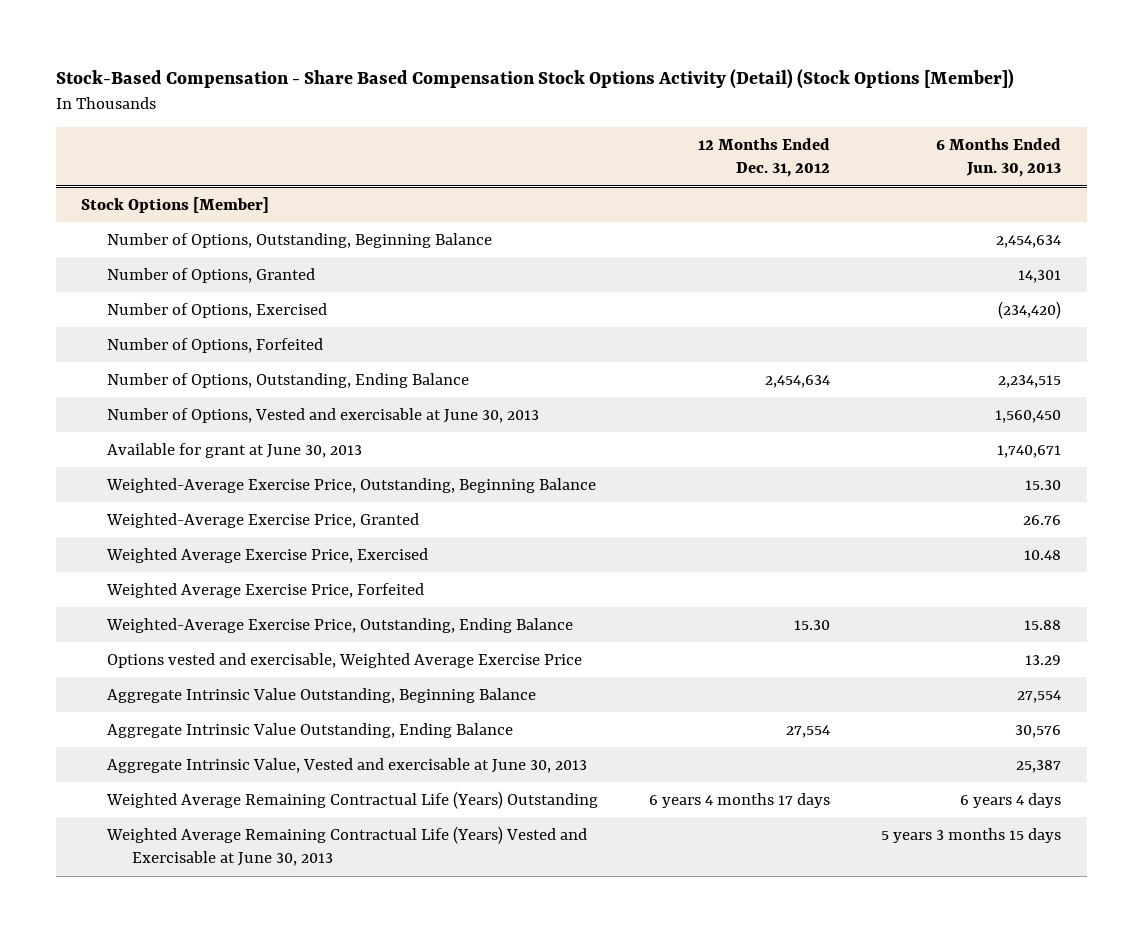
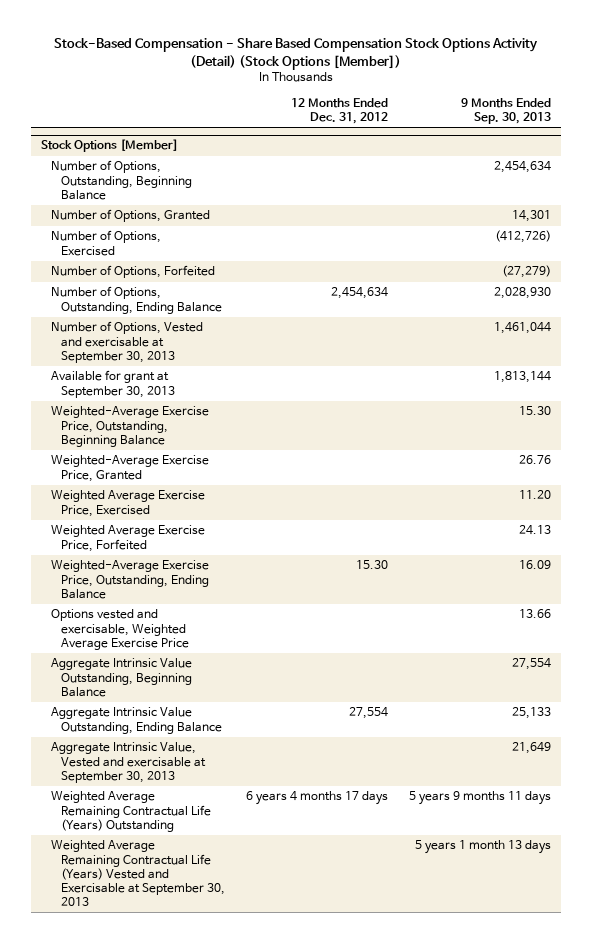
[936,137,1062,178] 6 Months Ended Jun. 30, 2013 -> none
none -> [460,97,551,125] 9 Months Ended Sep. 30, 2013
[106,407,539,423] Number of Options, Vested and exercisable at June 30, 2013 -> [51,321,204,363] Number of Options, Vested and exercisable at September 30, 2013
[106,442,362,458] Available for grant at June 30, 2013 -> [51,370,175,398] Available for grant at September 30, 2013
[106,757,587,773] Aggregate Intrinsic Value, Vested and exercisable at June 30, 2013 -> [51,742,206,783] Aggregate Intrinsic Value, Vested and exercisable at September 30, 2013
[105,825,587,867] Weighted Average Remaining Contractual Life (Years) Vested and Exercisable at June 30, 2013 -> [51,840,225,906] Weighted Average Remaining Contractual Life (Years) Vested and Exercisable at September 30, 2013

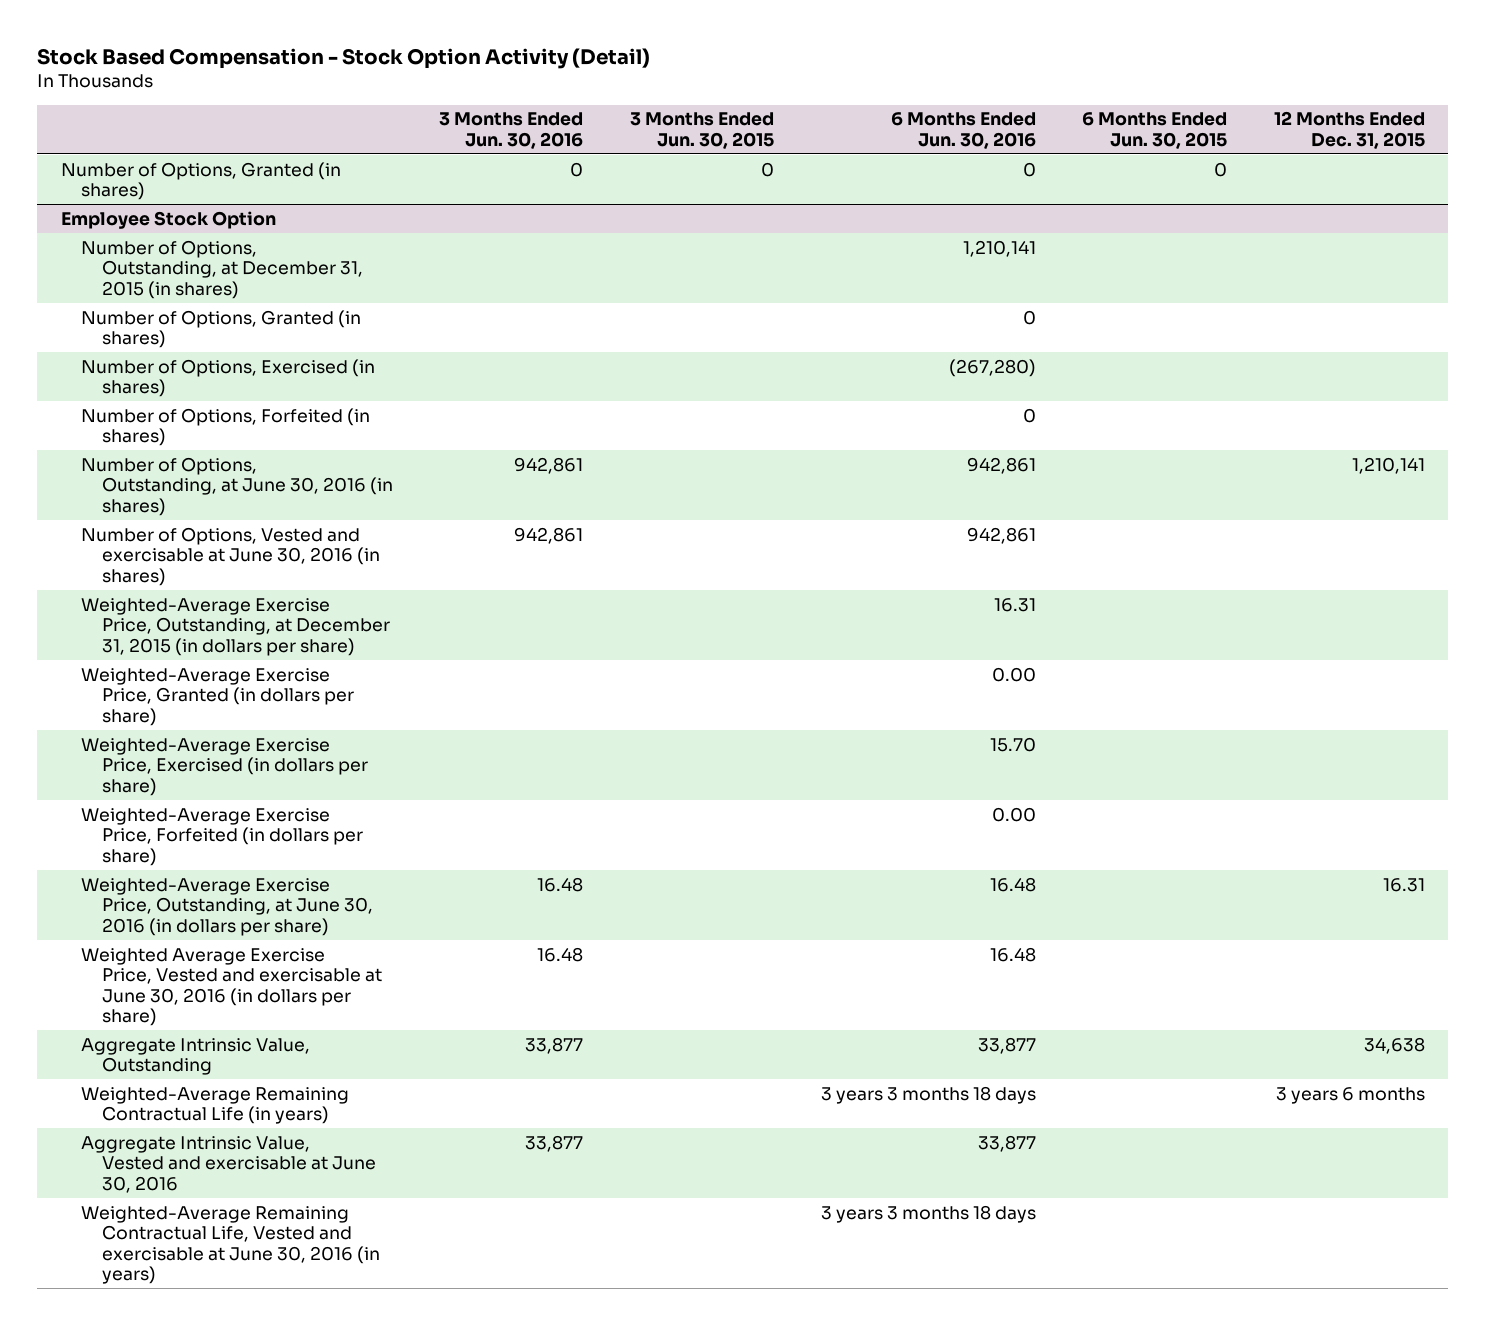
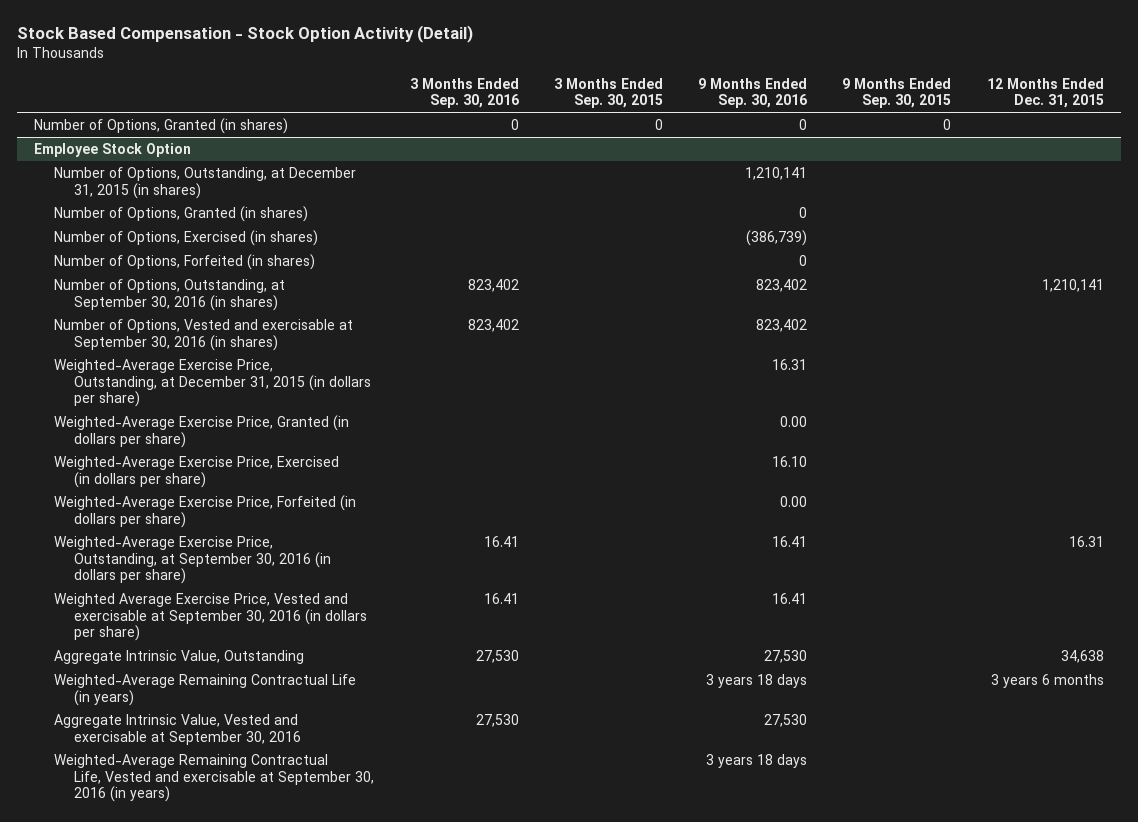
[439,112,584,149] 3 Months Ended Jun. 30, 2016 -> none
[630,112,775,149] 3 Months Ended Jun. 30, 2015 -> none
[890,112,1036,149] 6 Months Ended Jun. 30, 2016 -> none
[1082,112,1228,149] 6 Months Ended Jun. 30, 2015 -> none
none -> [409,77,519,109] 3 Months Ended Sep. 30, 2016
none -> [553,77,663,109] 3 Months Ended Sep. 30, 2015
none -> [698,77,808,109] 9 Months Ended Sep. 30, 2016
none -> [842,77,952,109] 9 Months Ended Sep. 30, 2015
[81,456,393,516] Number of Options, Outstanding, at June 30, 2016 (in shares) -> [54,278,286,311] Number of Options, Outstanding, at September 30, 2016 (in shares)
[81,526,380,586] Number of Options, Vested and exercisable at June 30, 2016 (in shares) -> [54,318,354,351] Number of Options, Vested and exercisable at September 30, 2016 (in shares)
[81,877,373,936] Weighted-Average Exercise Price, Outstanding, at June 30, 2016 (in dollars per share) -> [54,535,332,585] Weighted-Average Exercise Price, Outstanding, at September 30, 2016 (in dollars per share)
[81,947,382,1027] Weighted Average Exercise Price, Vested and exercisable at June 30, 2016 (in dollars per share) -> [54,592,368,642] Weighted Average Exercise Price, Vested and exercisable at September 30, 2016 (in dollars per share)
[81,1135,376,1193] Aggregate Intrinsic Value, Vested and exercisable at June 30, 2016 -> [54,713,302,745] Aggregate Intrinsic Value, Vested and exercisable at September 30, 2016
[81,1205,380,1285] Weighted-Average Remaining Contractual Life, Vested and exercisable at June 30, 2016 (in years) -> [54,753,375,803] Weighted-Average Remaining Contractual Life, Vested and exercisable at September 30, 2016 (in years)

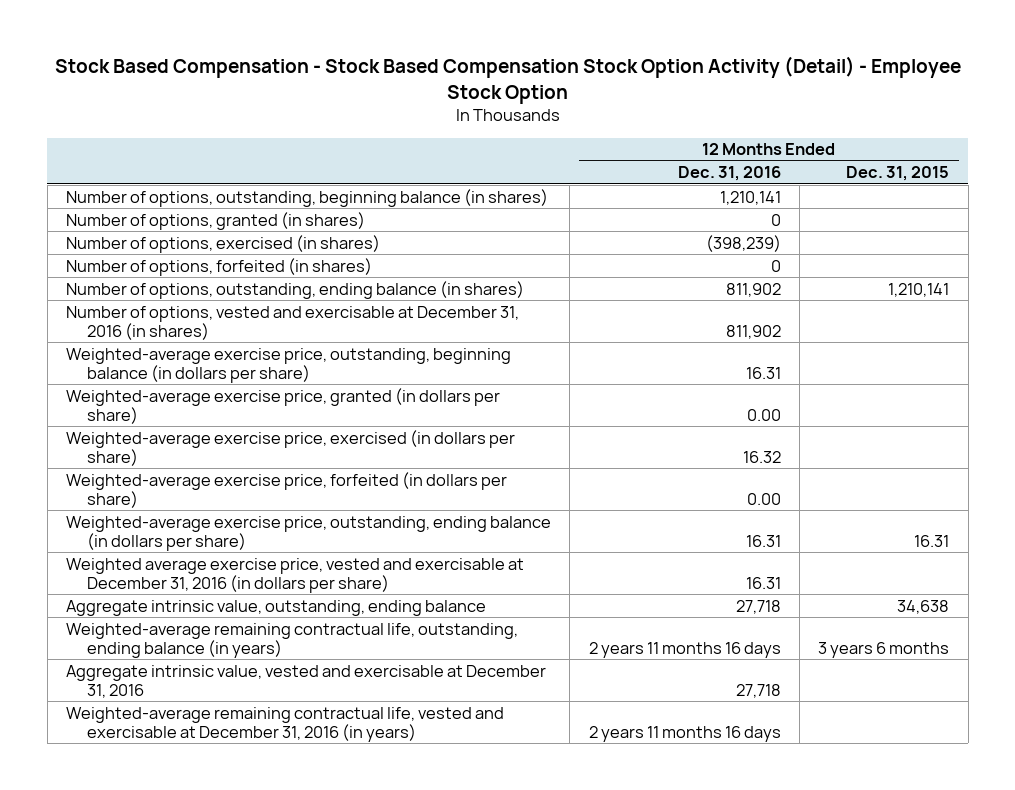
[16,24,473,43] Stock Based Compensation - Stock Option Activity (Detail) -> [54,55,961,104] Stock Based Compensation - Stock Based Compensation Stock Option Activity (Detail) - Employee Stock Option
[409,77,519,109] 3 Months Ended Sep. 30, 2016 -> none
[553,77,663,109] 3 Months Ended Sep. 30, 2015 -> none
[698,77,808,109] 9 Months Ended Sep. 30, 2016 -> none
[842,77,952,109] 9 Months Ended Sep. 30, 2015 -> none
none -> [677,166,781,182] Dec. 31, 2016
[34,142,192,157] Employee Stock Option -> none
[54,166,357,199] Number of Options, Outstanding, at December 31, 2015 (in shares) -> none
[54,205,309,222] Number of Options, Granted (in shares) -> none
[54,229,319,246] Number of Options, Exercised (in shares) -> none
[54,253,316,270] Number of Options, Forfeited (in shares) -> none
[54,278,286,311] Number of Options, Outstanding, at September 30, 2016 (in shares) -> none
[54,318,354,351] Number of Options, Vested and exercisable at September 30, 2016 (in shares) -> none
[54,358,372,408] Weighted-Average Exercise Price, Outstanding, at December 31, 2015 (in dollars per share) -> none
[54,414,350,448] Weighted-Average Exercise Price, Granted (in dollars per share) -> none
[54,455,340,488] Weighted-Average Exercise Price, Exercised (in dollars per share) -> none
[54,494,357,528] Weighted-Average Exercise Price, Forfeited (in dollars per share) -> none
[54,535,332,585] Weighted-Average Exercise Price, Outstanding, at September 30, 2016 (in dollars per share) -> none
[54,592,368,642] Weighted Average Exercise Price, Vested and exercisable at September 30, 2016 (in dollars per share) -> none
[54,649,305,664] Aggregate Intrinsic Value, Outstanding -> none
[54,673,357,706] Weighted-Average Remaining Contractual Life (in years) -> none
[54,713,302,745] Aggregate Intrinsic Value, Vested and exercisable at September 30, 2016 -> none
[54,753,375,803] Weighted-Average Remaining Contractual Life, Vested and exercisable at September 30, 2016 (in years) -> none
none -> [66,188,549,207] Number of options, outstanding, beginning balance (in shares)
[34,117,289,134] Number of Options, Granted (in shares) -> [66,211,366,230] Number of options, granted (in shares)
none -> [66,234,381,253] Number of options, exercised (in shares)
none -> [66,257,373,276] Number of options, forfeited (in shares)
none -> [66,280,525,299] Number of options, outstanding, ending balance (in shares)
none -> [66,305,520,340] Number of options, vested and exercisable at December 31, 2016 (in shares)
none -> [66,347,512,383] Weighted-average exercise price, outstanding, beginning balance (in dollars per share)
none -> [66,387,501,424] Weighted-average exercise price, granted (in dollars per share)
none -> [66,429,516,466] Weighted-average exercise price, exercised (in dollars per share)
none -> [66,471,508,508] Weighted-average exercise price, forfeited (in dollars per share)
none -> [66,515,552,551] Weighted-average exercise price, outstanding, ending balance (in dollars per share)
none -> [66,557,525,593] Weighted average exercise price, vested and exercisable at December 31, 2016 (in dollars per share)
none -> [66,599,487,616] Aggregate intrinsic value, outstanding, ending balance
none -> [66,622,519,658] Weighted-average remaining contractual life, outstanding, ending balance (in years)
none -> [66,664,547,698] Aggregate intrinsic value, vested and exercisable at December 31, 2016
none -> [66,706,505,742] Weighted-average remaining contractual life, vested and exercisable at December 31, 2016 (in years)

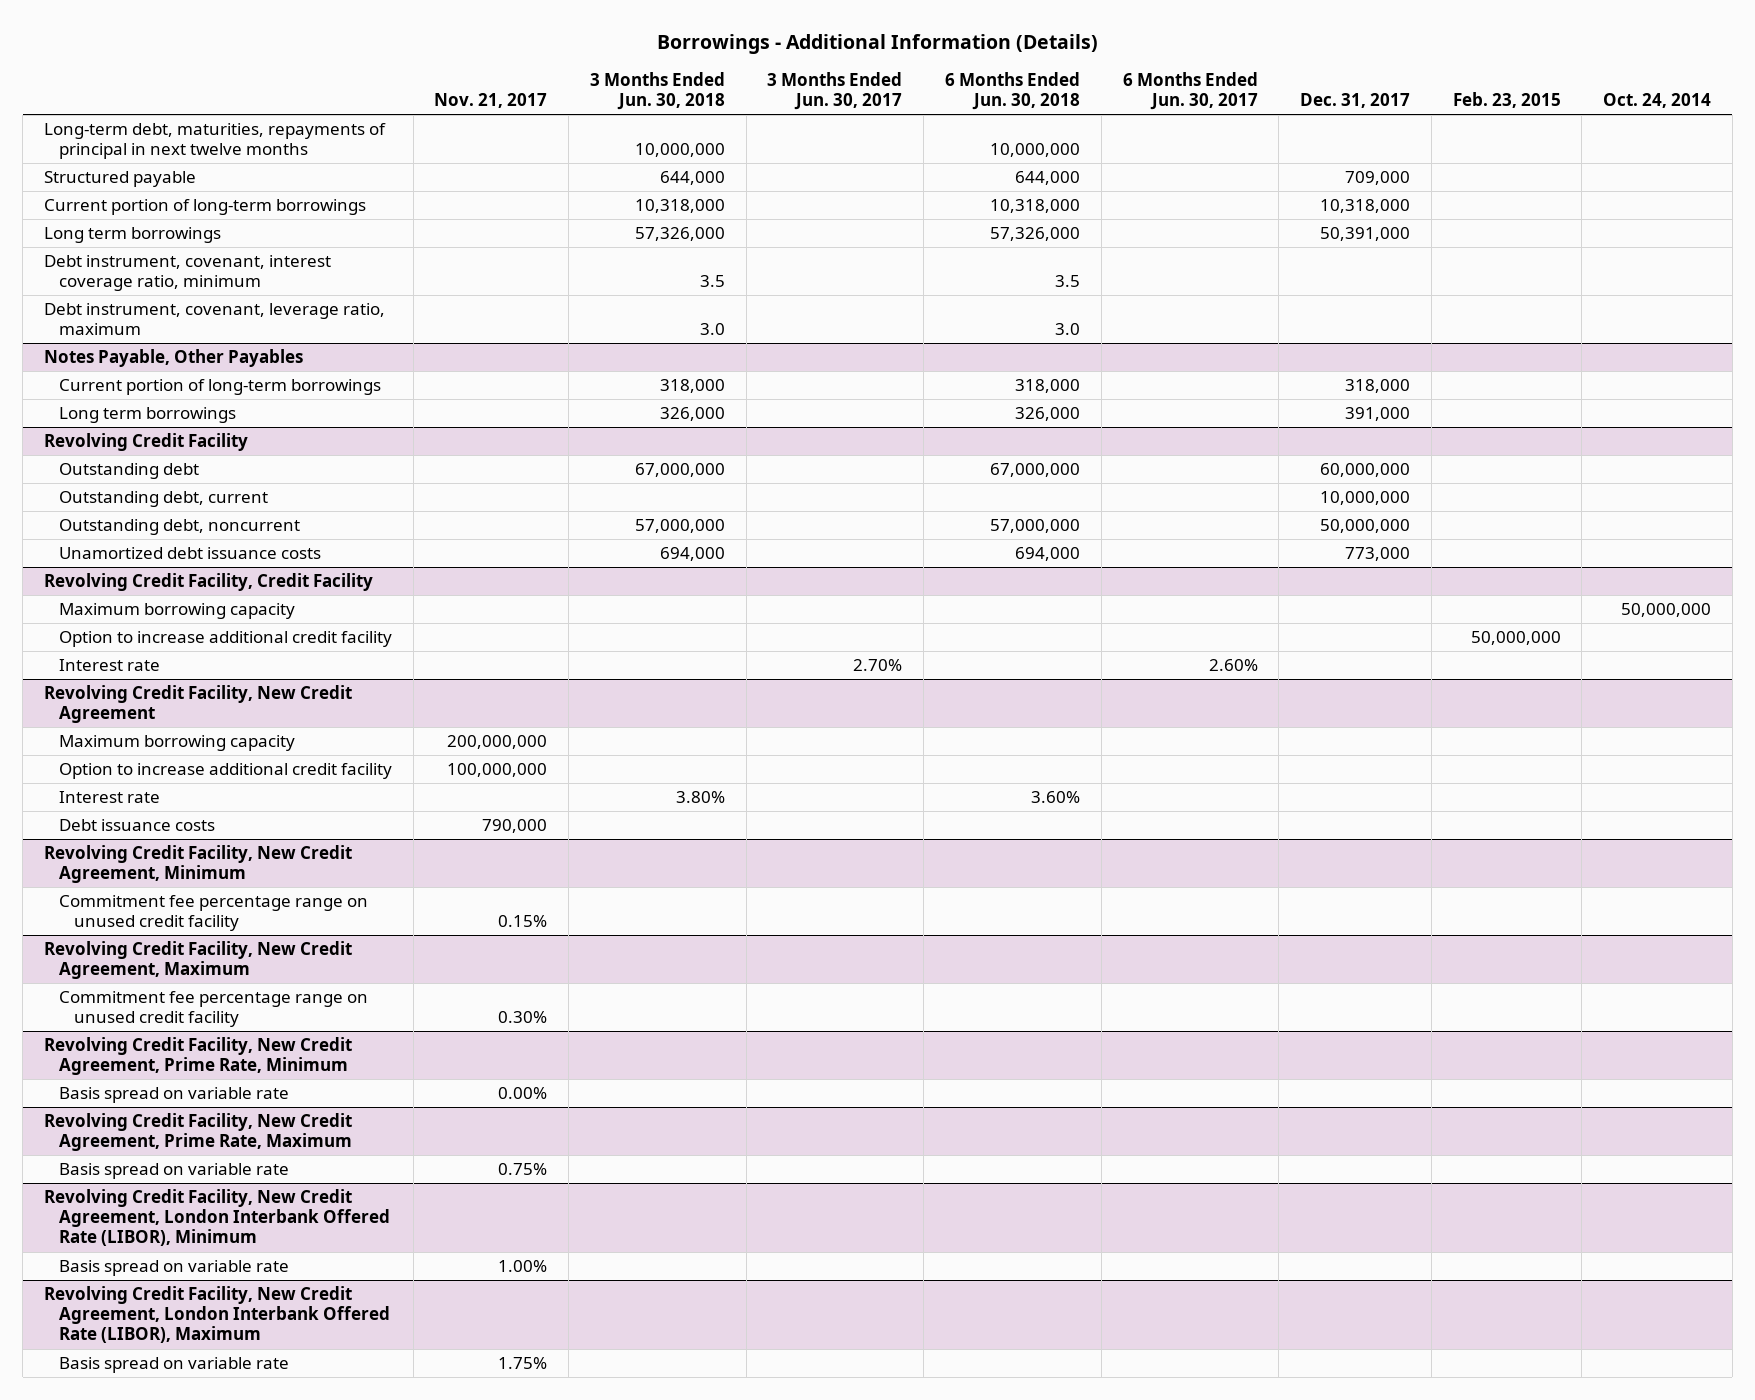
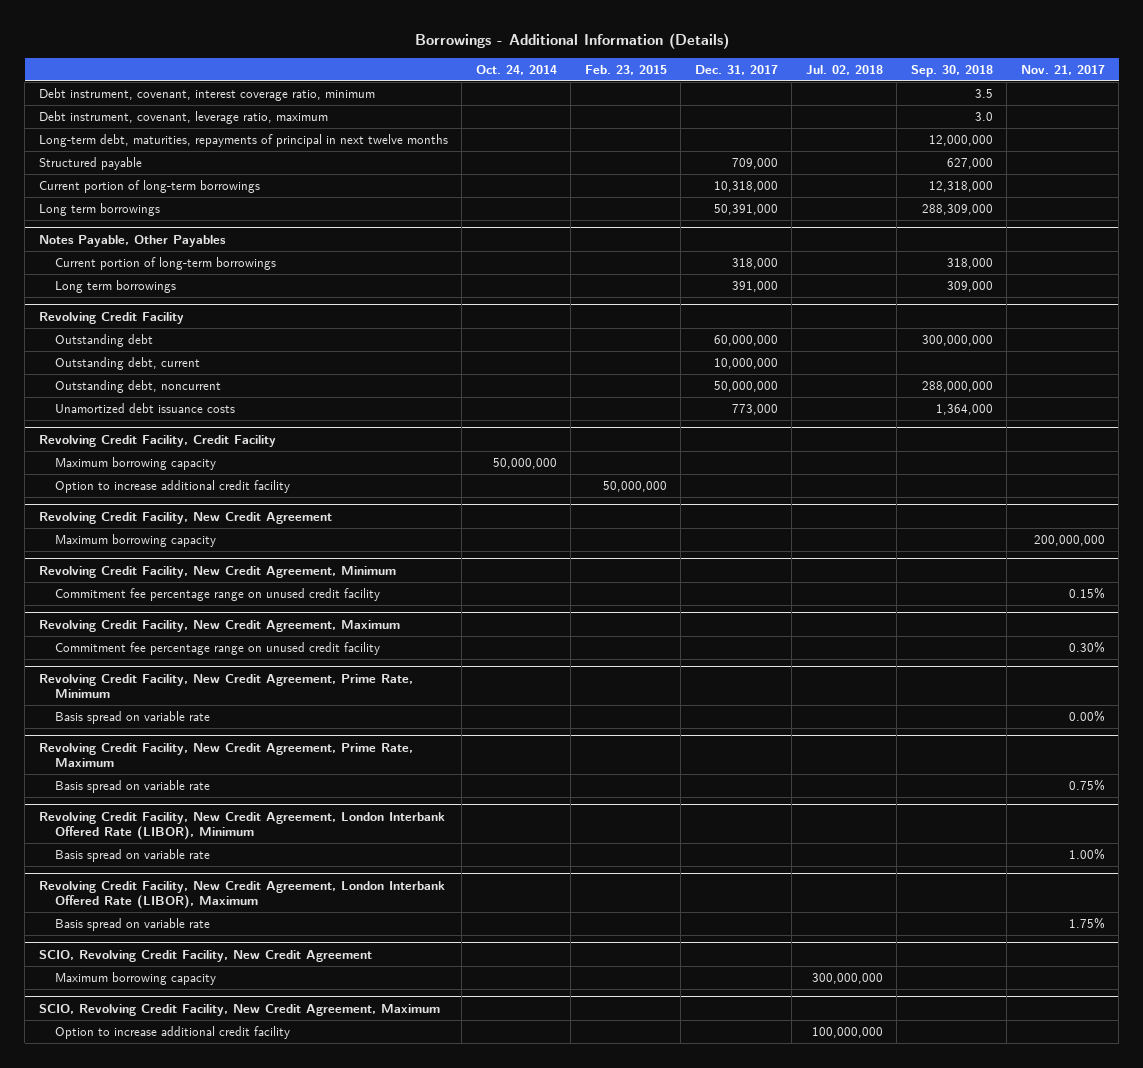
[589,71,725,110] 3 Months Ended Jun. 30, 2018 -> none
[767,71,903,110] 3 Months Ended Jun. 30, 2017 -> none
[944,71,1080,110] 6 Months Ended Jun. 30, 2018 -> none
[1122,71,1258,110] 6 Months Ended Jun. 30, 2017 -> none
none -> [805,64,883,75] Jul. 02, 2018
none -> [910,64,993,77] Sep. 30, 2018
[44,255,332,292] Debt instrument, covenant, interest coverage ratio, minimum -> [38,88,375,102] Debt instrument, covenant, interest coverage ratio, minimum
[44,303,386,336] Debt instrument, covenant, leverage ratio, maximum -> [38,111,328,125] Debt instrument, covenant, leverage ratio, maximum
[58,659,160,672] Interest rate -> none
[58,763,392,780] Option to increase additional credit facility -> none
[58,791,160,804] Interest rate -> none
[58,819,215,832] Debt issuance costs -> none
none -> [38,949,372,962] SCIO, Revolving Credit Facility, New Credit Agreement
none -> [54,972,216,986] Maximum borrowing capacity
none -> [38,1003,440,1016] SCIO, Revolving Credit Facility, New Credit Agreement, Maximum
none -> [54,1026,290,1040] Option to increase additional credit facility

